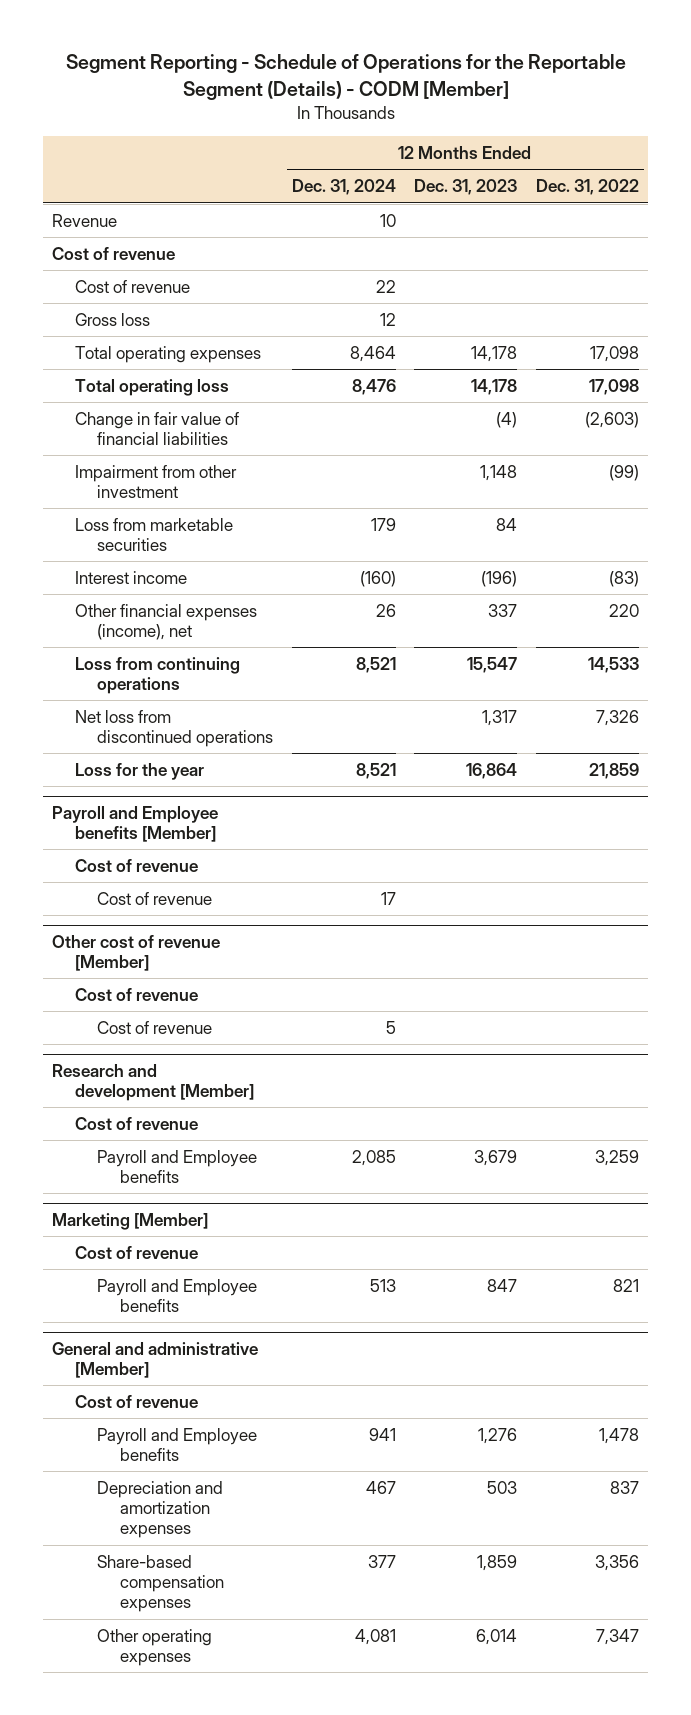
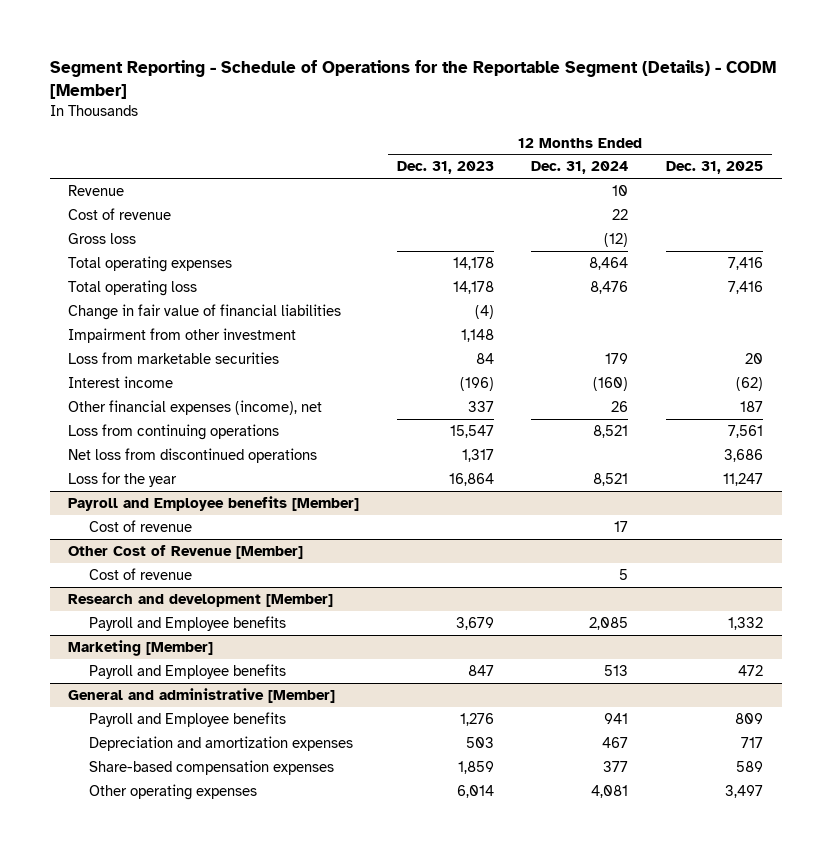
[535,179,639,196] Dec. 31, 2022 -> none
none -> [665,161,763,175] Dec. 31, 2025
[52,246,176,260] Cost of revenue -> none
[379,312,396,326] 12 -> [604,232,629,247] (12)
[74,858,198,872] Cost of revenue -> none
[74,987,198,1001] Cost of revenue -> none
[52,934,221,972] Other cost of revenue [Member] -> [68,544,304,559] Other Cost of Revenue [Member]
[74,1116,198,1130] Cost of revenue -> none
[74,1245,198,1259] Cost of revenue -> none
[74,1394,198,1408] Cost of revenue -> none

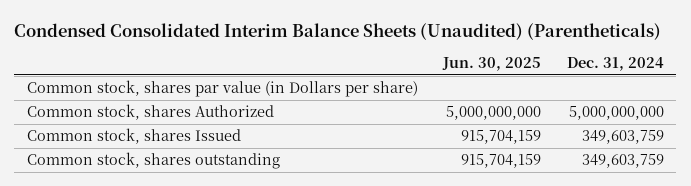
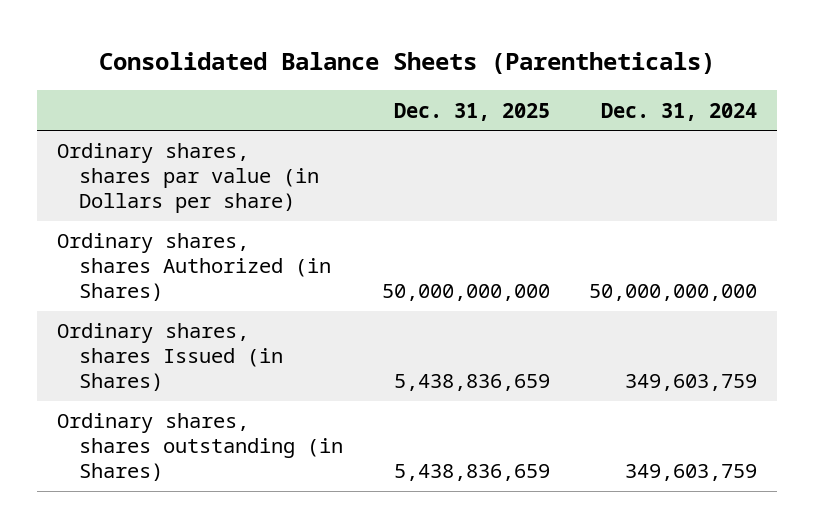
[14,22,662,40] Condensed Consolidated Interim Balance Sheets (Unaudited) (Parentheticals) -> [99,51,716,74] Consolidated Balance Sheets (Parentheticals)
[442,57,542,72] Jun. 30, 2025 -> none
none -> [394,102,551,121] Dec. 31, 2025
[27,80,419,98] Common stock, shares par value (in Dollars per share) -> [57,143,320,214] Ordinary shares, shares par value (in Dollars per share)
[27,104,275,121] Common stock, shares Authorized -> [57,233,332,302] Ordinary shares, shares Authorized (in Shares)
[568,106,664,121] 5,000,000,000 -> [589,284,758,302] 50,000,000,000
[27,128,242,145] Common stock, shares Issued -> [57,323,284,392] Ordinary shares, shares Issued (in Shares)
[27,152,281,170] Common stock, shares outstanding -> [57,413,344,482] Ordinary shares, shares outstanding (in Shares)

